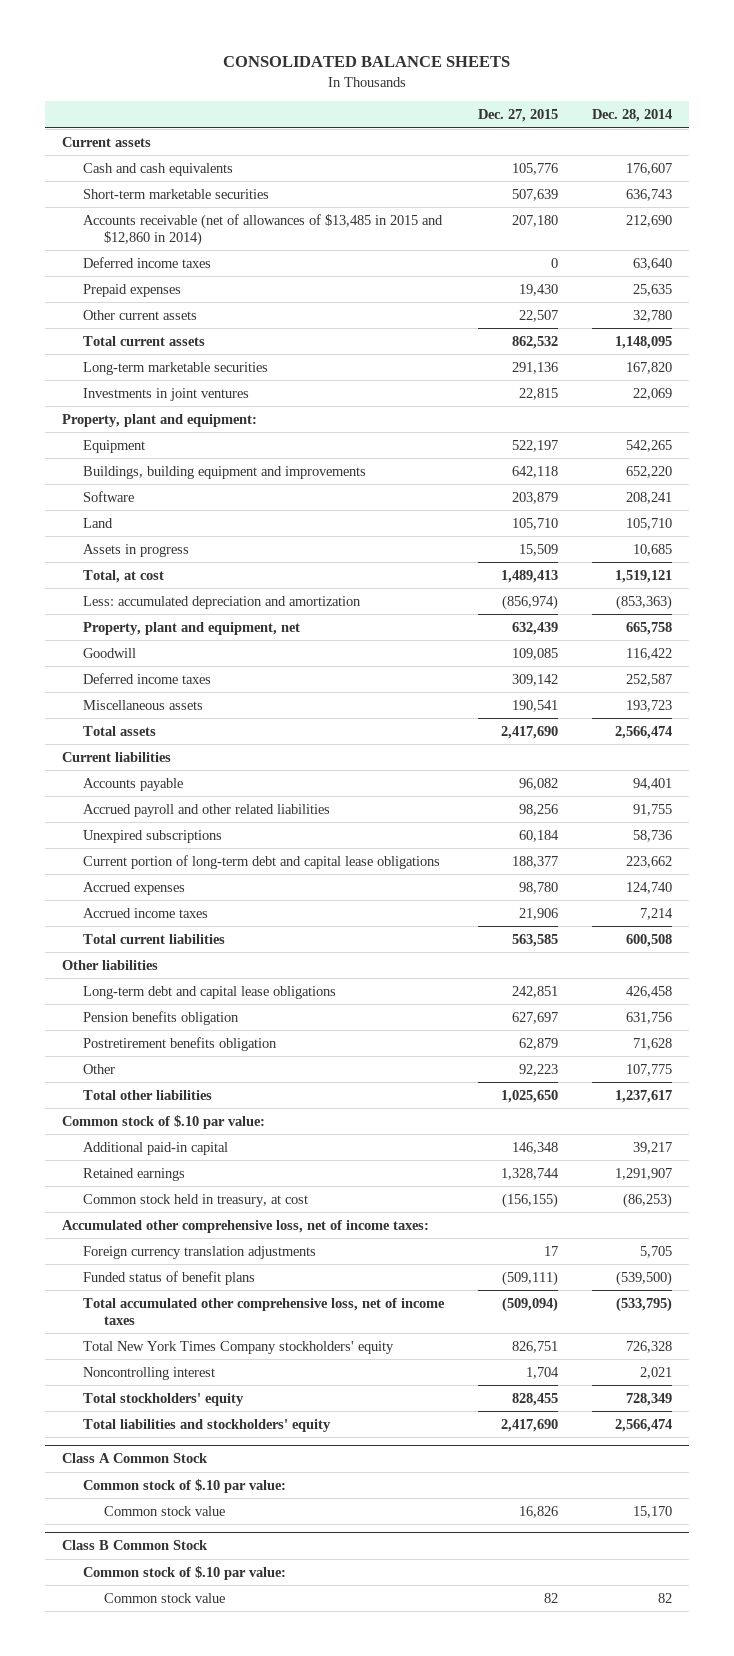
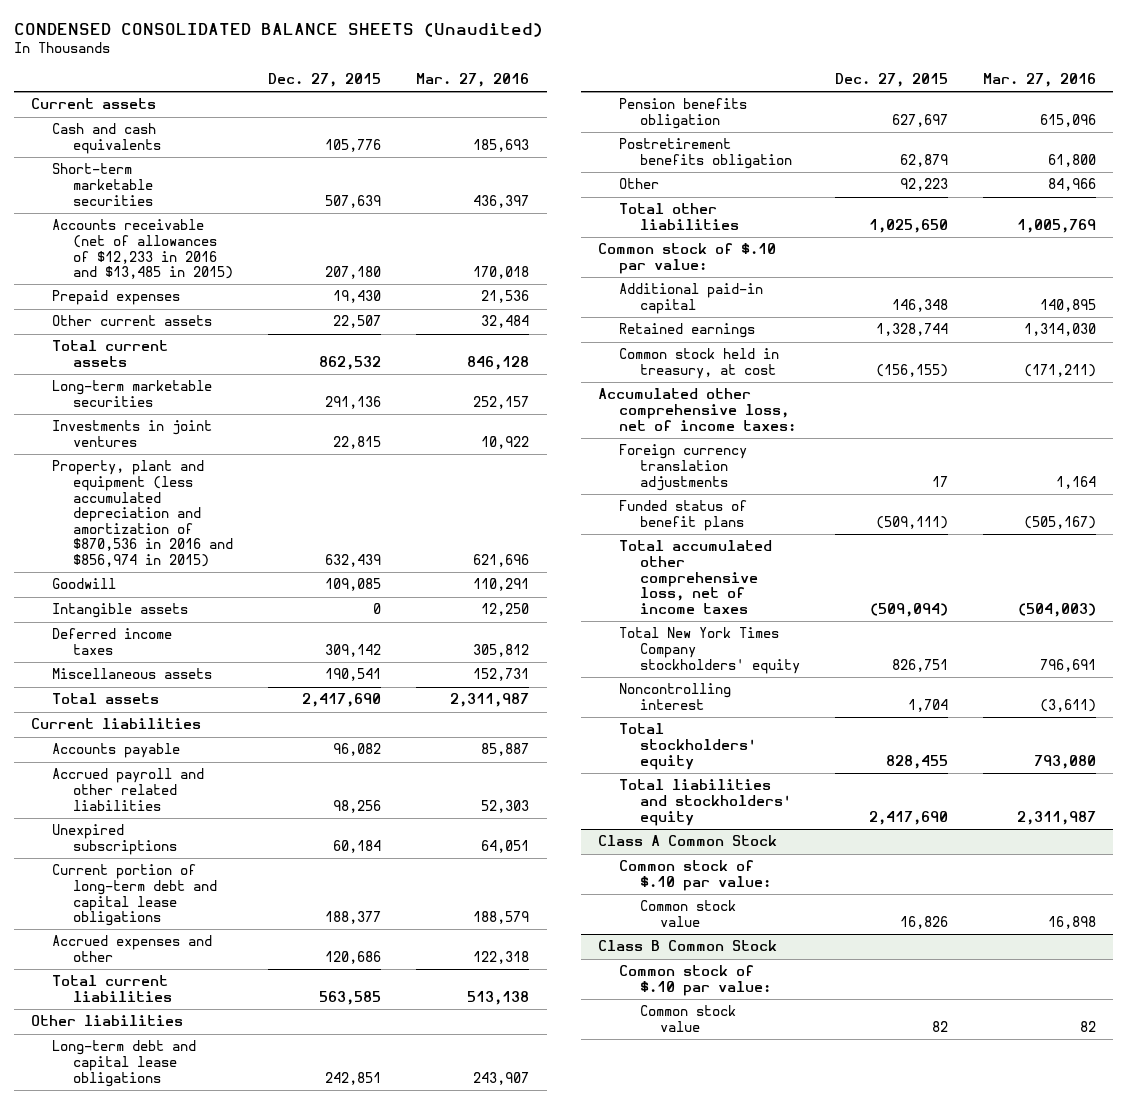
[222,56,510,68] CONSOLIDATED BALANCE SHEETS -> [13,22,543,37] CONDENSED CONSOLIDATED BALANCE SHEETS (Unaudited)
[591,109,672,123] Dec. 28, 2014 -> none
none -> [416,72,530,87] Mar. 27, 2016
[83,256,212,268] Deferred income taxes -> none
[83,213,444,246] Accounts receivable (net of allowances of $13,485 in 2015 and $12,860 in 2014) -> [52,219,233,280] Accounts receivable (net of allowances of $12,233 in 2016 and $13,485 in 2015)
[61,413,257,427] Property, plant and equipment: -> none
[83,439,146,453] Equipment -> none
[83,465,367,479] Buildings, building equipment and improvements -> none
[83,490,135,502] Software -> none
[83,517,114,528] Land -> none
[83,543,190,557] Assets in progress -> none
[83,569,165,583] Total, at cost -> none
[83,595,362,609] Less: accumulated depreciation and amortization -> none
[83,621,301,635] Property, plant and equipment, net -> [52,460,233,568] Property, plant and equipment (less accumulated depreciation and amortization of $870,536 in 2016 and $856,974 in 2015)
none -> [52,603,189,619] Intangible assets
[83,907,209,918] Accrued income taxes -> none
[83,881,186,895] Accrued expenses -> [52,935,213,963] Accrued expenses and other
[518,881,558,894] 98,780 -> [325,951,382,965] 120,686

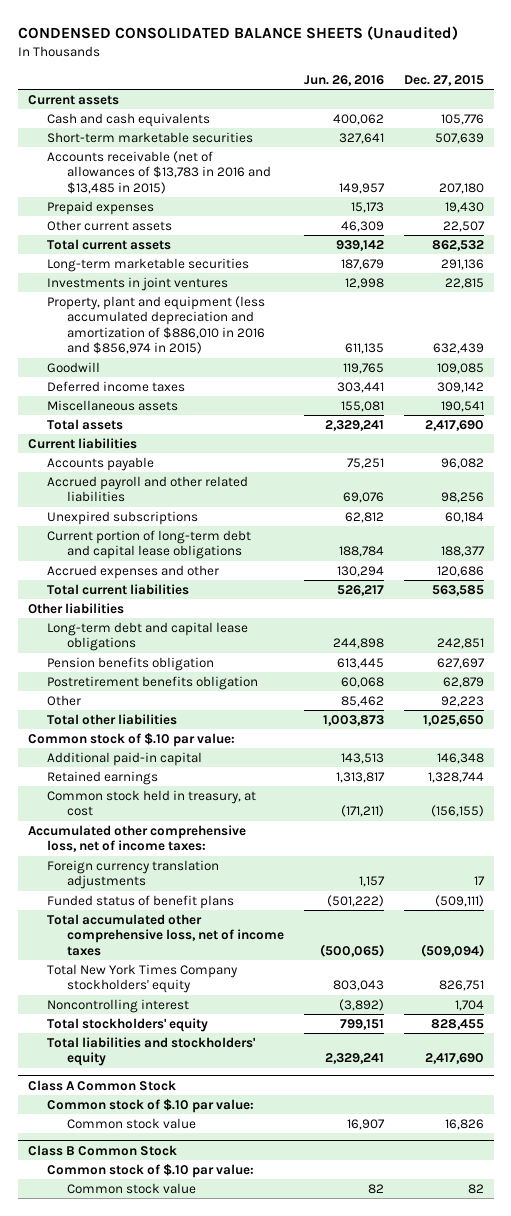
[416,72,530,87] Mar. 27, 2016 -> none
none -> [303,74,384,86] Jun. 26, 2016
[52,219,233,280] Accounts receivable (net of allowances of $12,233 in 2016 and $13,485 in 2015) -> [47,150,271,194] Accounts receivable (net of allowances of $13,783 in 2016 and $13,485 in 2015)
[52,460,233,568] Property, plant and equipment (less accumulated depreciation and amortization of $870,536 in 2016 and $856,974 in 2015) -> [47,295,266,355] Property, plant and equipment (less accumulated depreciation and amortization of $886,010 in 2016 and $856,974 in 2015)
[52,603,189,619] Intangible assets -> none

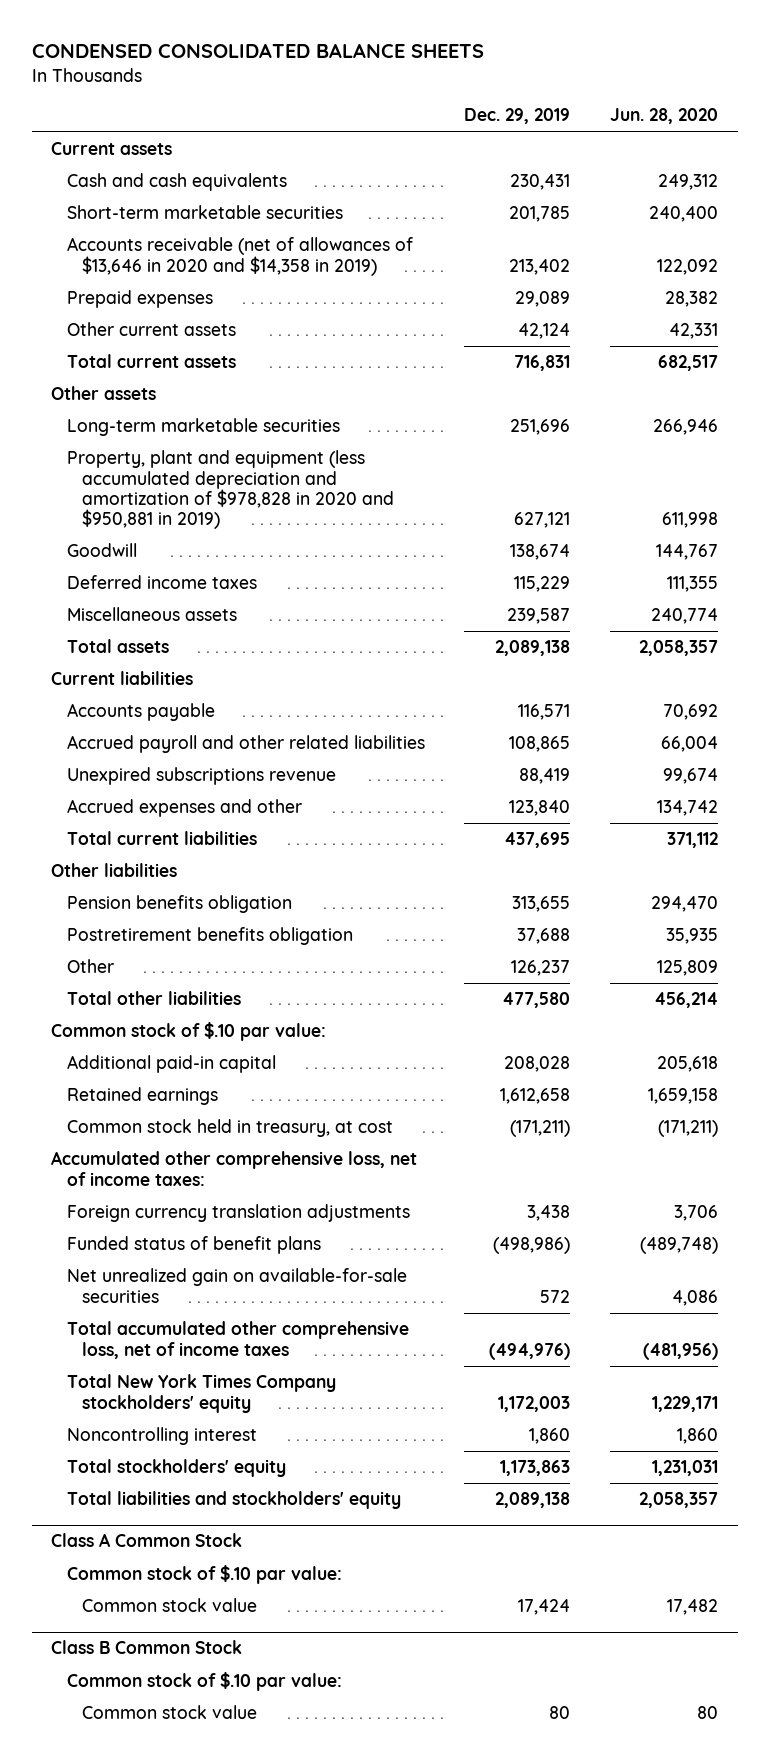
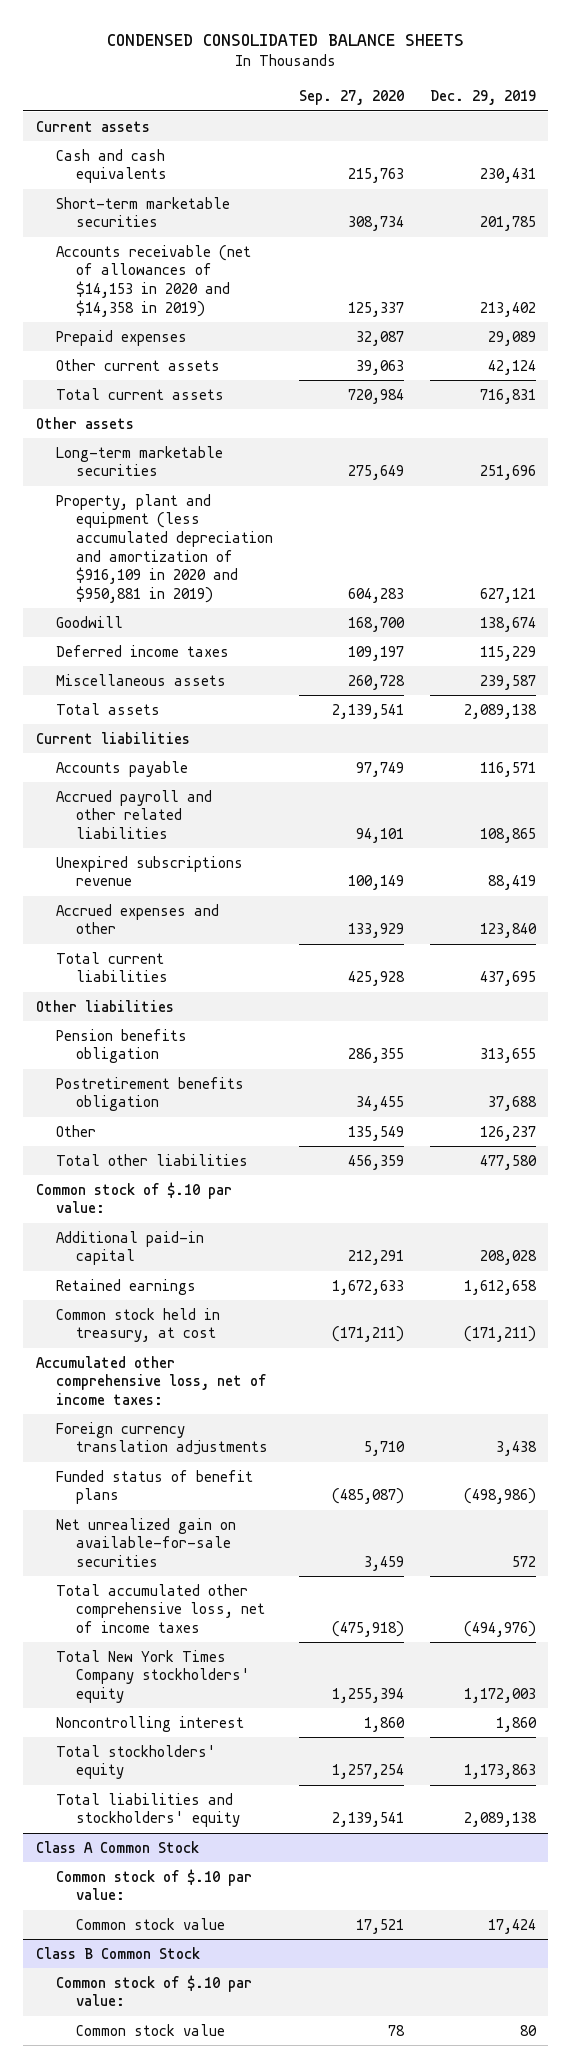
[609,108,718,125] Jun. 28, 2020 -> none
none -> [298,90,404,106] Sep. 27, 2020
[66,237,413,276] Accounts receivable (net of allowances of $13,646 in 2020 and $14,358 in 2019) -> [55,244,251,317] Accounts receivable (net of allowances of $14,153 in 2020 and $14,358 in 2019)
[66,450,394,529] Property, plant and equipment (less accumulated depreciation and amortization of $978,828 in 2020 and $950,881 in 2019) -> [55,493,274,603] Property, plant and equipment (less accumulated depreciation and amortization of $916,109 in 2020 and $950,881 in 2019)

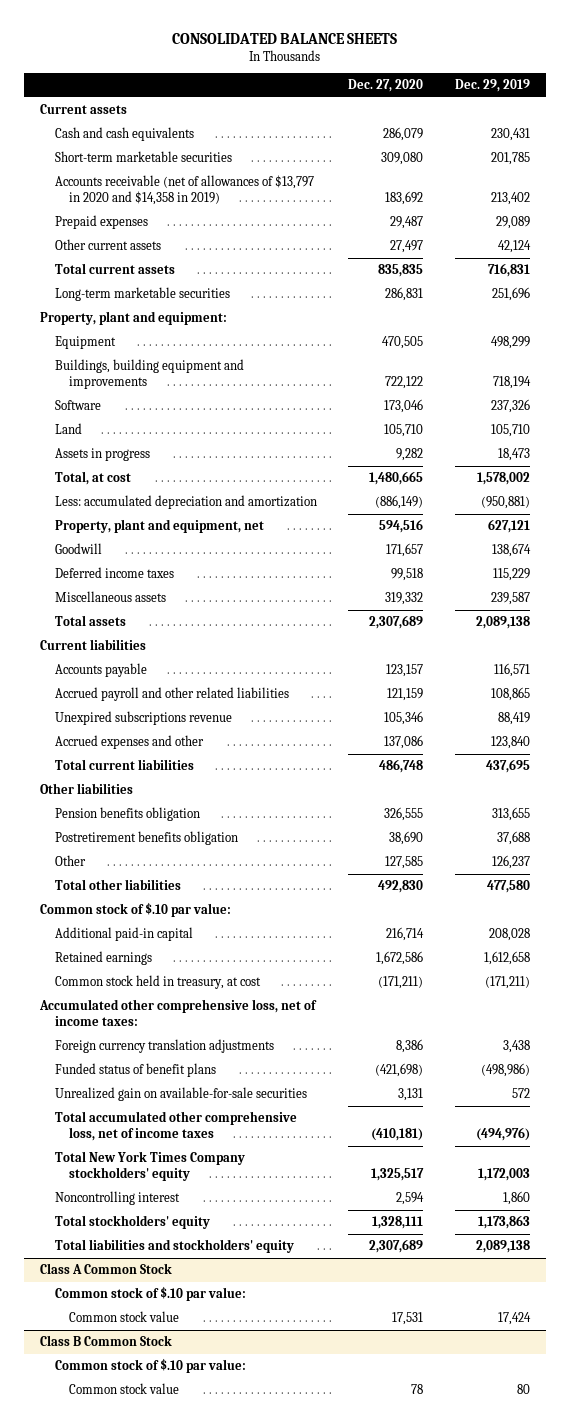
[106,34,464,47] CONDENSED CONSOLIDATED BALANCE SHEETS -> [172,32,398,44] CONSOLIDATED BALANCE SHEETS
[298,90,404,106] Sep. 27, 2020 -> none
none -> [348,79,424,93] Dec. 27, 2020
[55,244,251,317] Accounts receivable (net of allowances of $14,153 in 2020 and $14,358 in 2019) -> [54,175,314,206] Accounts receivable (net of allowances of $13,797 in 2020 and $14,358 in 2019)
[35,416,134,429] Other assets -> none
none -> [40,311,228,326] Property, plant and equipment:
none -> [54,336,116,350] Equipment
none -> [54,359,244,390] Buildings, building equipment and improvements
none -> [54,400,101,411] Software
none -> [54,423,82,435] Land
none -> [54,448,150,462] Assets in progress
none -> [54,471,131,486] Total, at cost
none -> [54,495,317,510] Less: accumulated depreciation and amortization
[55,493,274,603] Property, plant and equipment (less accumulated depreciation and amortization of $916,109 in 2020 and $950,881 in 2019) -> [54,519,264,534] Property, plant and equipment, net
[55,1517,236,1567] Net unrealized gain on available-for-sale securities -> [54,1087,307,1102] Unrealized gain on available-for-sale securities

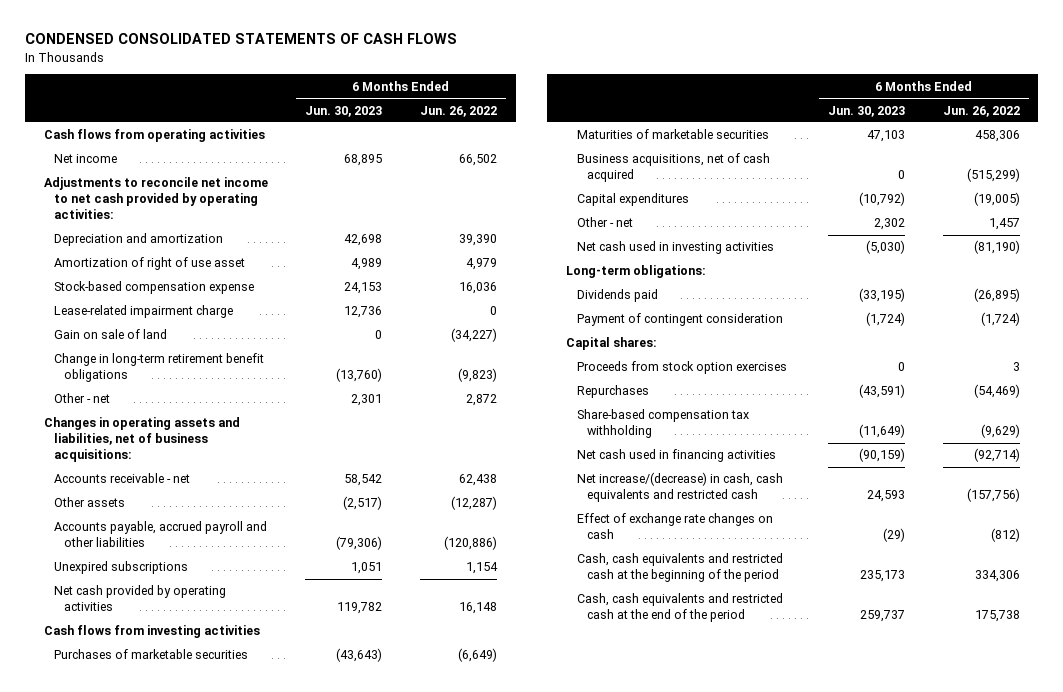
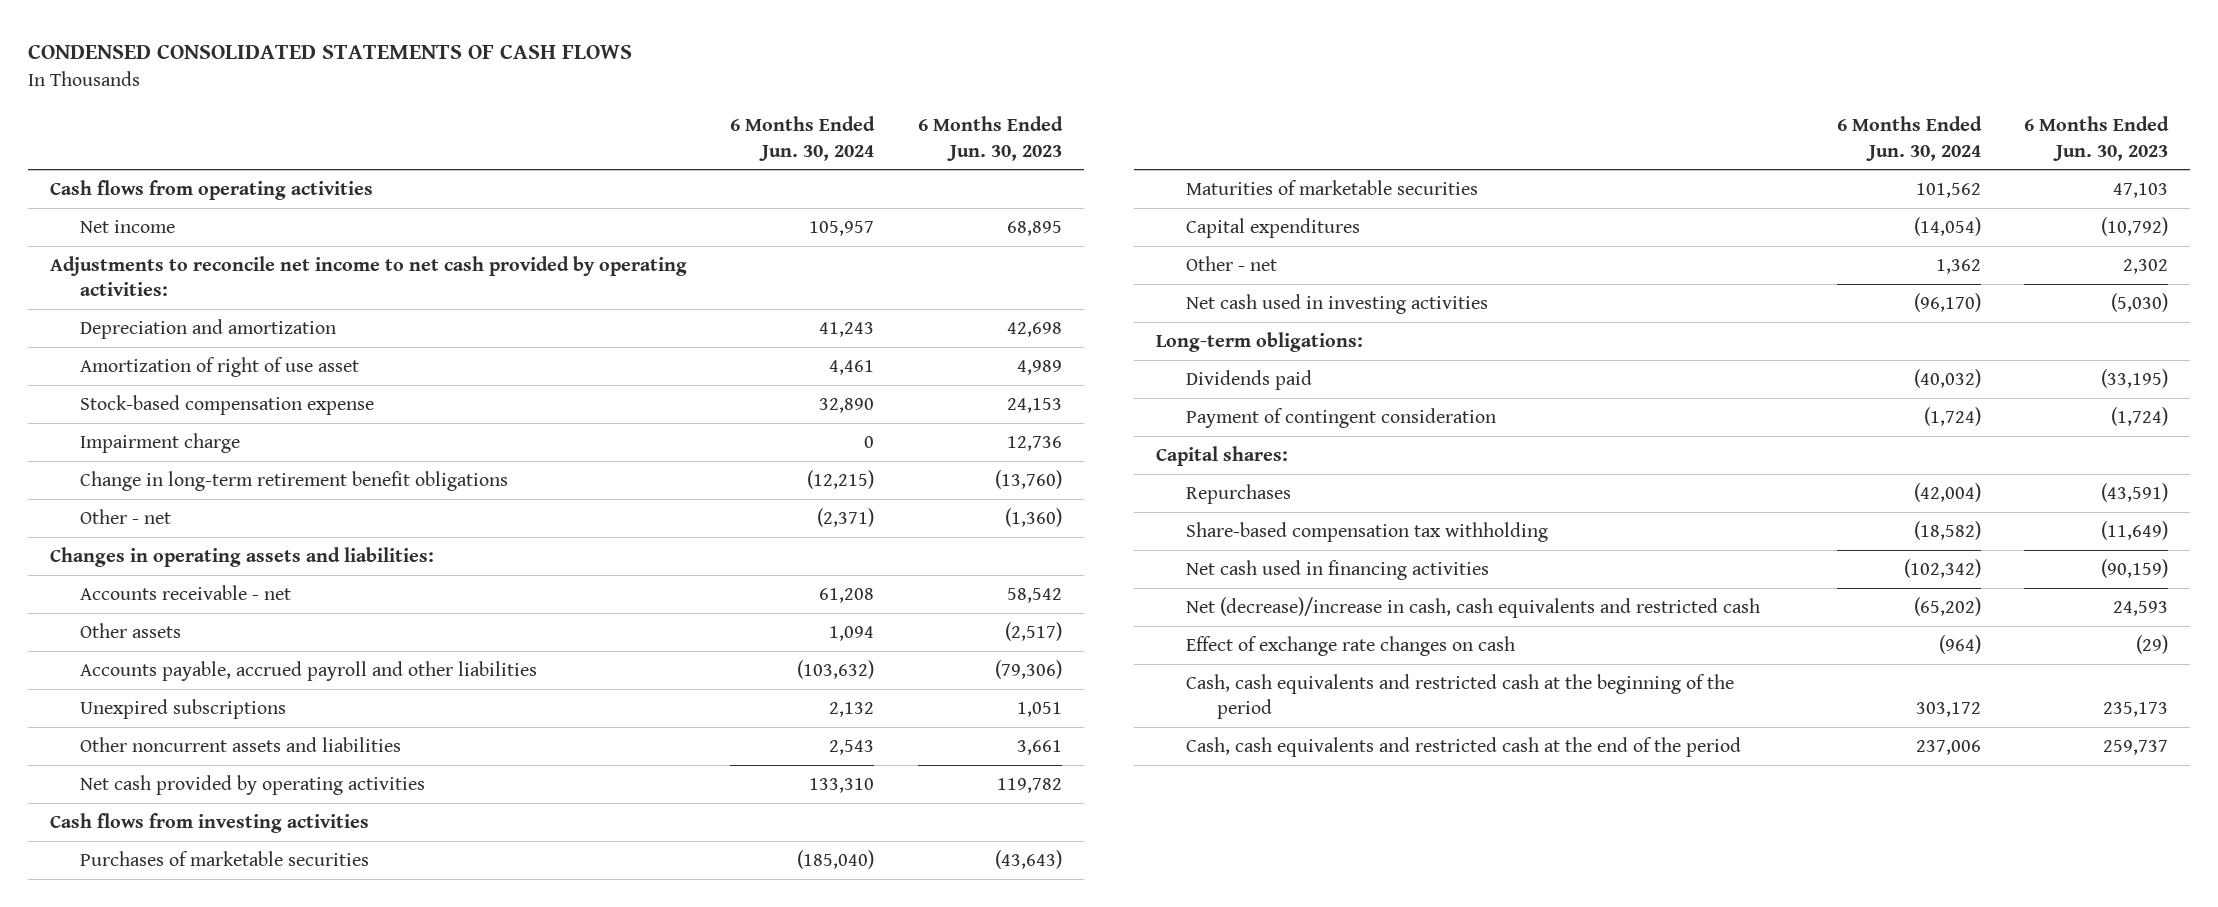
[419,105,497,117] Jun. 26, 2022 -> none
none -> [730,116,876,161] 6 Months Ended Jun. 30, 2024
[53,329,167,340] Gain on sale of land -> none
[53,305,233,319] Lease-related impairment charge -> [80,433,241,454] Impairment charge
[351,394,383,407] 2,301 -> [1005,508,1063,528] (1,360)
[43,417,240,463] Changes in operating assets and liabilities, net of business acquisitions: -> [49,547,434,568] Changes in operating assets and liabilities:
none -> [80,737,402,753] Other noncurrent assets and liabilities
[576,153,770,183] Business acquisitions, net of cash acquired -> none
[576,361,787,375] Proceeds from stock option exercises -> none
[576,472,783,503] Net increase/(decrease) in cash, cash equivalents and restricted cash -> [1186,597,1761,619] Net (decrease)/increase in cash, cash equivalents and restricted cash

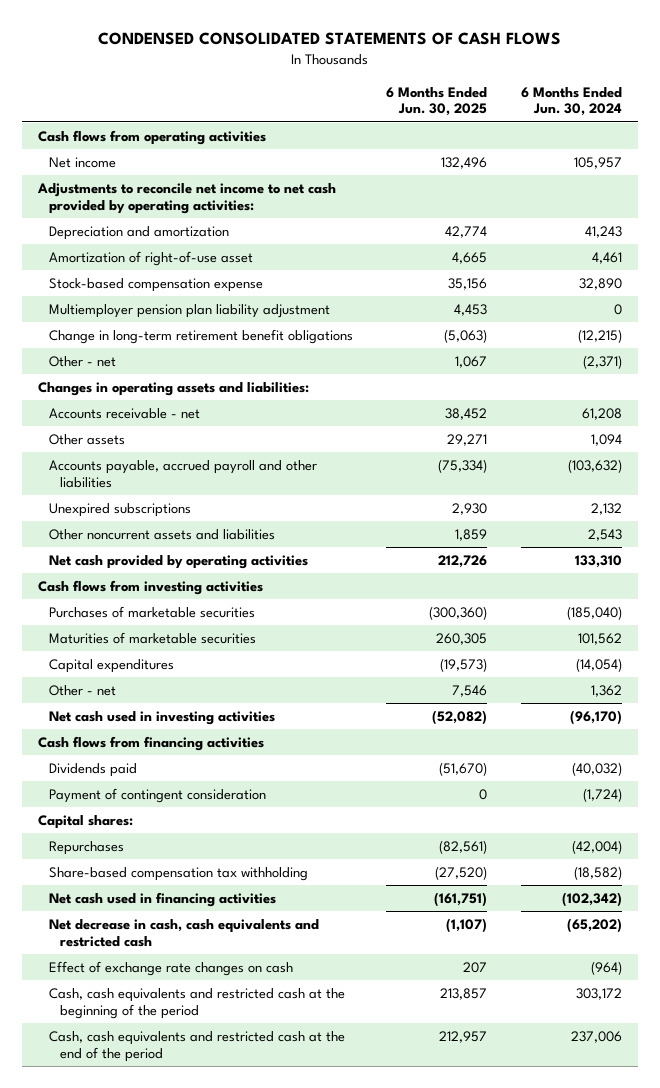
[918,116,1064,161] 6 Months Ended Jun. 30, 2023 -> none
none -> [386,86,488,117] 6 Months Ended Jun. 30, 2025
[80,357,360,378] Amortization of right of use asset -> [48,250,253,266] Amortization of right-of-use asset
[80,433,241,454] Impairment charge -> none
none -> [48,303,330,318] Multiemployer pension plan liability adjustment
[1155,332,1363,353] Long-term obligations: -> none
none -> [38,735,265,751] Cash flows from financing activities
[1186,597,1761,619] Net (decrease)/increase in cash, cash equivalents and restricted cash -> [48,918,319,947] Net decrease in cash, cash equivalents and restricted cash

